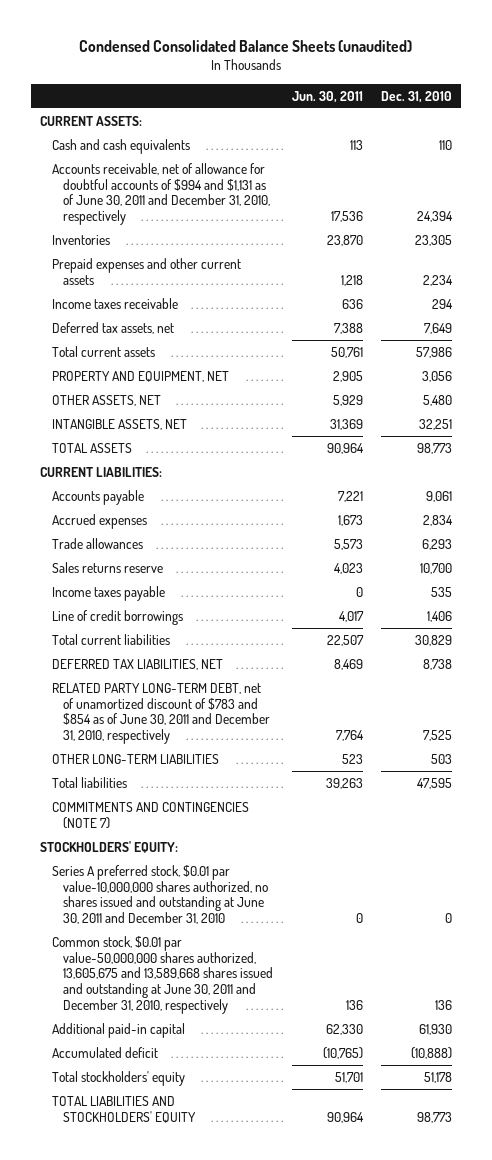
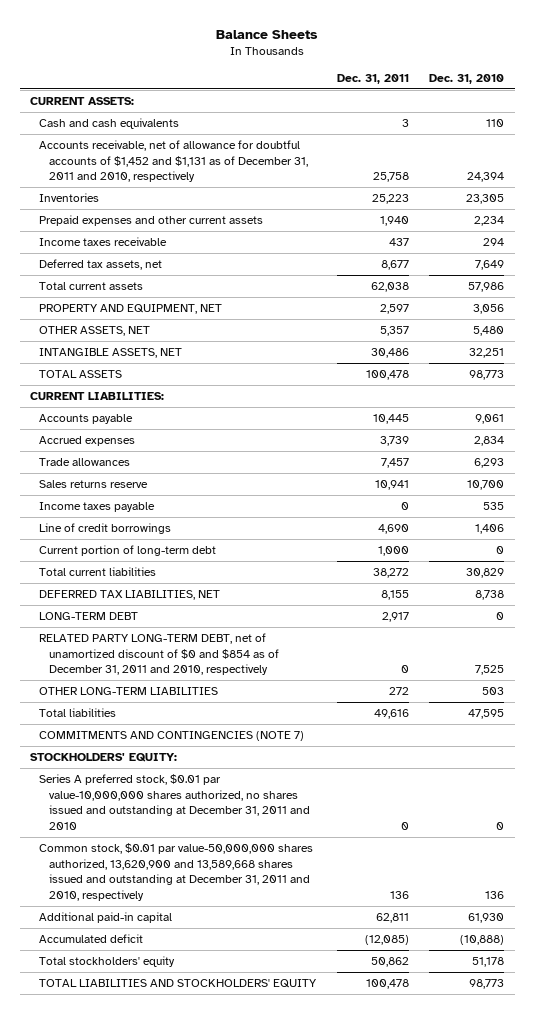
[79,40,413,53] Condensed Consolidated Balance Sheets (unaudited) -> [216,29,319,39] Balance Sheets
[291,90,363,103] Jun. 30, 2011 -> none
none -> [336,74,409,85] Dec. 31, 2011
[51,162,271,225] Accounts receivable, net of allowance for doubtful accounts of $994 and $1,131 as of June 30, 2011 and December 31, 2010, respectively -> [39,139,309,183] Accounts receivable, net of allowance for doubtful accounts of $1,452 and $1,131 as of December 31, 2011 and 2010, respectively
none -> [39,544,217,556] Current portion of long-term debt
none -> [39,611,139,620] LONG-TERM DEBT
[51,682,271,744] RELATED PARTY LONG-TERM DEBT, net of unamortized discount of $783 and $854 as of June 30, 2011 and December 31, 2010, respectively -> [39,632,280,676] RELATED PARTY LONG-TERM DEBT, net of unamortized discount of $0 and $854 as of December 31, 2011 and 2010, respectively
[51,864,269,924] Series A preferred stock, $0.01 par value-10,000,000 shares authorized, no shares issued and outstanding at June 30, 2011 and December 31, 2010 -> [39,773,311,830] Series A preferred stock, $0.01 par value-10,000,000 shares authorized, no shares issued and outstanding at December 31, 2011 and 2010
[51,935,274,1014] Common stock, $0.01 par value-50,000,000 shares authorized, 13,605,675 and 13,589,668 shares issued and outstanding at June 30, 2011 and December 31, 2010, respectively -> [39,842,314,901] Common stock, $0.01 par value-50,000,000 shares authorized, 13,620,900 and 13,589,668 shares issued and outstanding at December 31, 2011 and 2010, respectively

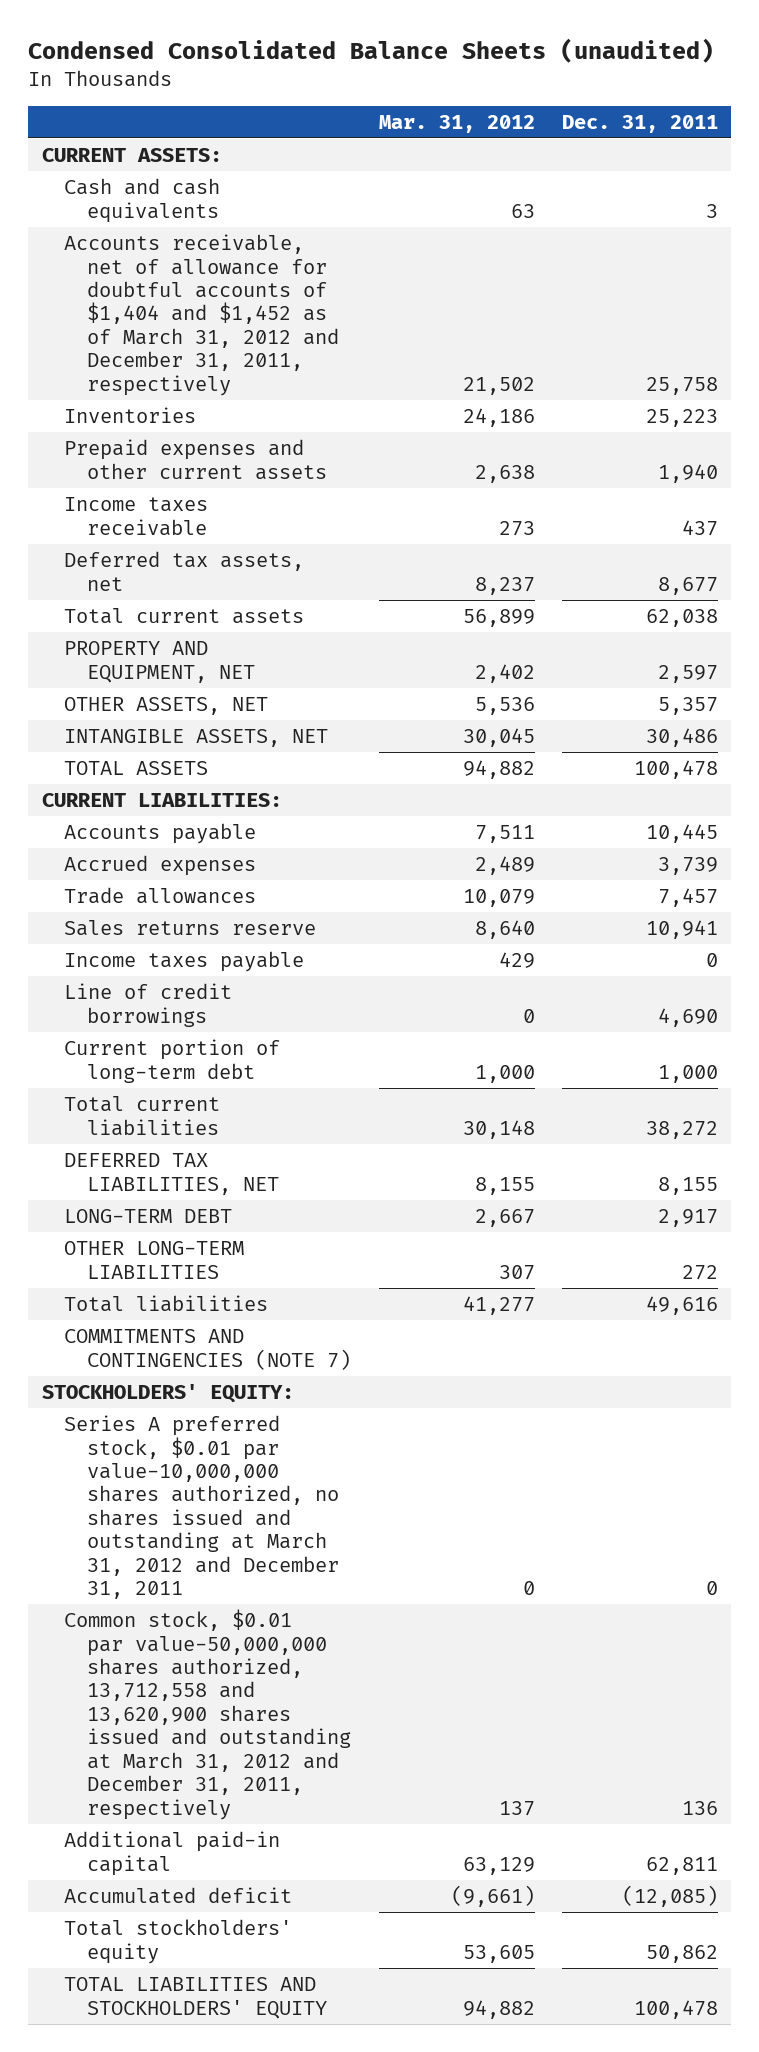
[216,29,319,39] Balance Sheets -> [27,37,714,63] Condensed Consolidated Balance Sheets (unaudited)
[429,74,505,85] Dec. 31, 2010 -> none
none -> [378,114,535,133] Mar. 31, 2012
[39,139,309,183] Accounts receivable, net of allowance for doubtful accounts of $1,452 and $1,131 as of December 31, 2011 and 2010, respectively -> [64,234,340,396] Accounts receivable, net of allowance for doubtful accounts of $1,404 and $1,452 as of March 31, 2012 and December 31, 2011, respectively
[39,632,280,676] RELATED PARTY LONG-TERM DEBT, net of unamortized discount of $0 and $854 as of December 31, 2011 and 2010, respectively -> none
[39,773,311,830] Series A preferred stock, $0.01 par value-10,000,000 shares authorized, no shares issued and outstanding at December 31, 2011 and 2010 -> [64,1415,340,1600] Series A preferred stock, $0.01 par value-10,000,000 shares authorized, no shares issued and outstanding at March 31, 2012 and December 31, 2011
[39,842,314,901] Common stock, $0.01 par value-50,000,000 shares authorized, 13,620,900 and 13,589,668 shares issued and outstanding at December 31, 2011 and 2010, respectively -> [64,1609,352,1820] Common stock, $0.01 par value-50,000,000 shares authorized, 13,712,558 and 13,620,900 shares issued and outstanding at March 31, 2012 and December 31, 2011, respectively

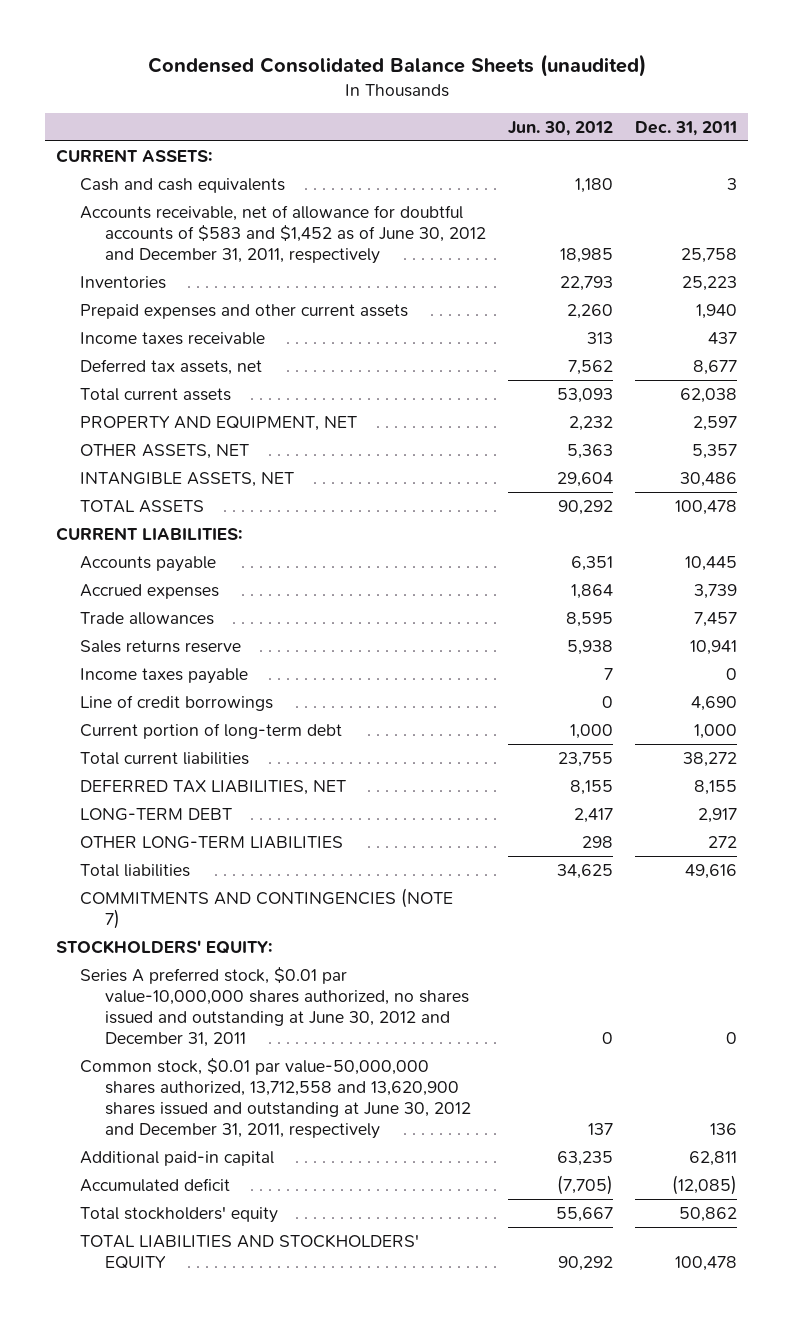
[378,114,535,133] Mar. 31, 2012 -> none
none -> [508,121,614,137] Jun. 30, 2012
[64,234,340,396] Accounts receivable, net of allowance for doubtful accounts of $1,404 and $1,452 as of March 31, 2012 and December 31, 2011, respectively -> [80,204,487,265] Accounts receivable, net of allowance for doubtful accounts of $583 and $1,452 as of June 30, 2012 and December 31, 2011, respectively
[64,1415,340,1600] Series A preferred stock, $0.01 par value-10,000,000 shares authorized, no shares issued and outstanding at March 31, 2012 and December 31, 2011 -> [80,966,470,1048] Series A preferred stock, $0.01 par value-10,000,000 shares authorized, no shares issued and outstanding at June 30, 2012 and December 31, 2011
[64,1609,352,1820] Common stock, $0.01 par value-50,000,000 shares authorized, 13,712,558 and 13,620,900 shares issued and outstanding at March 31, 2012 and December 31, 2011, respectively -> [80,1057,472,1140] Common stock, $0.01 par value-50,000,000 shares authorized, 13,712,558 and 13,620,900 shares issued and outstanding at June 30, 2012 and December 31, 2011, respectively

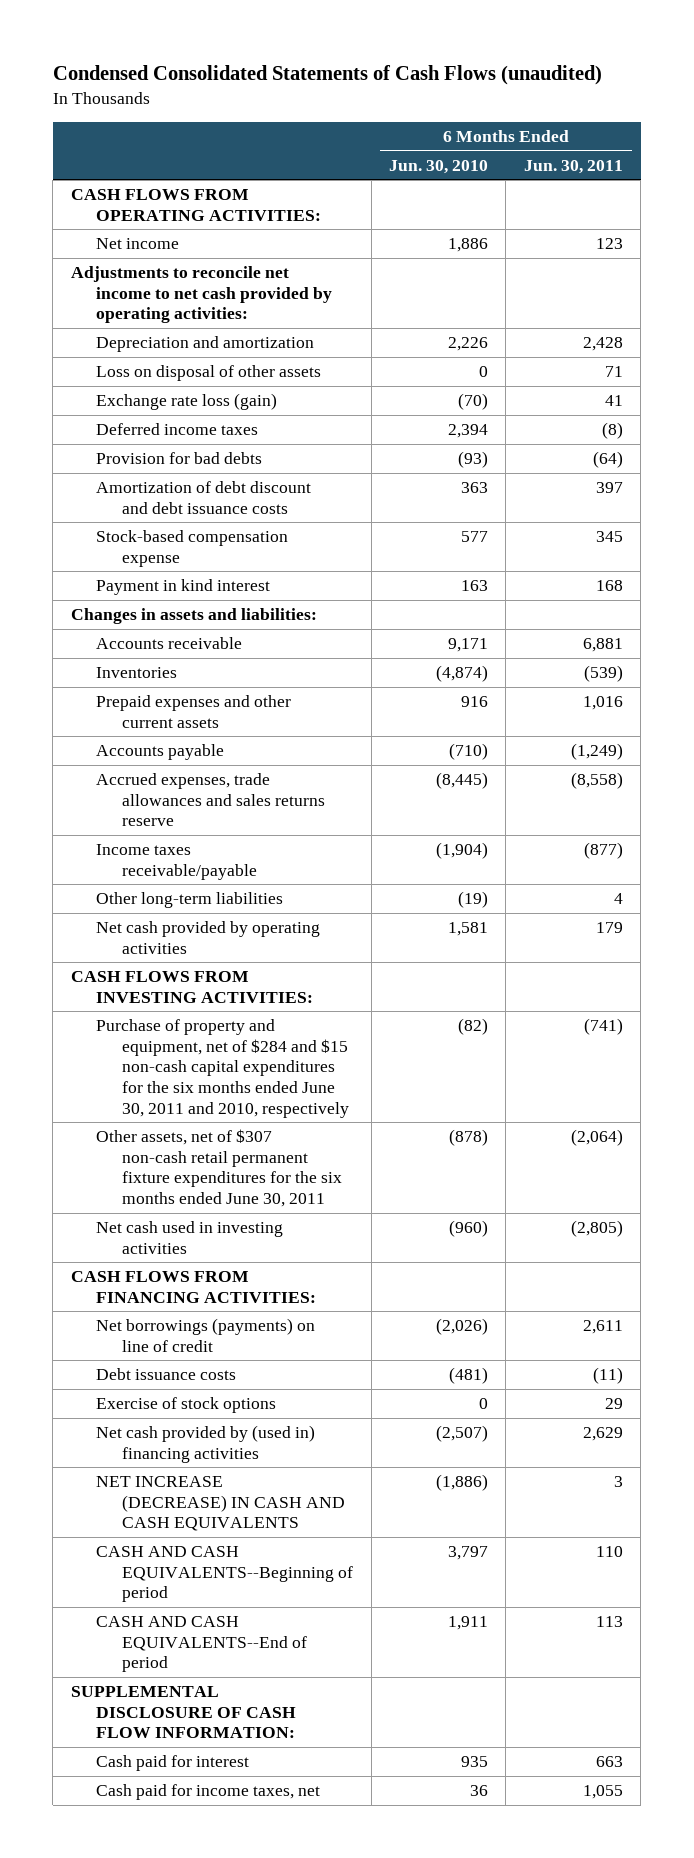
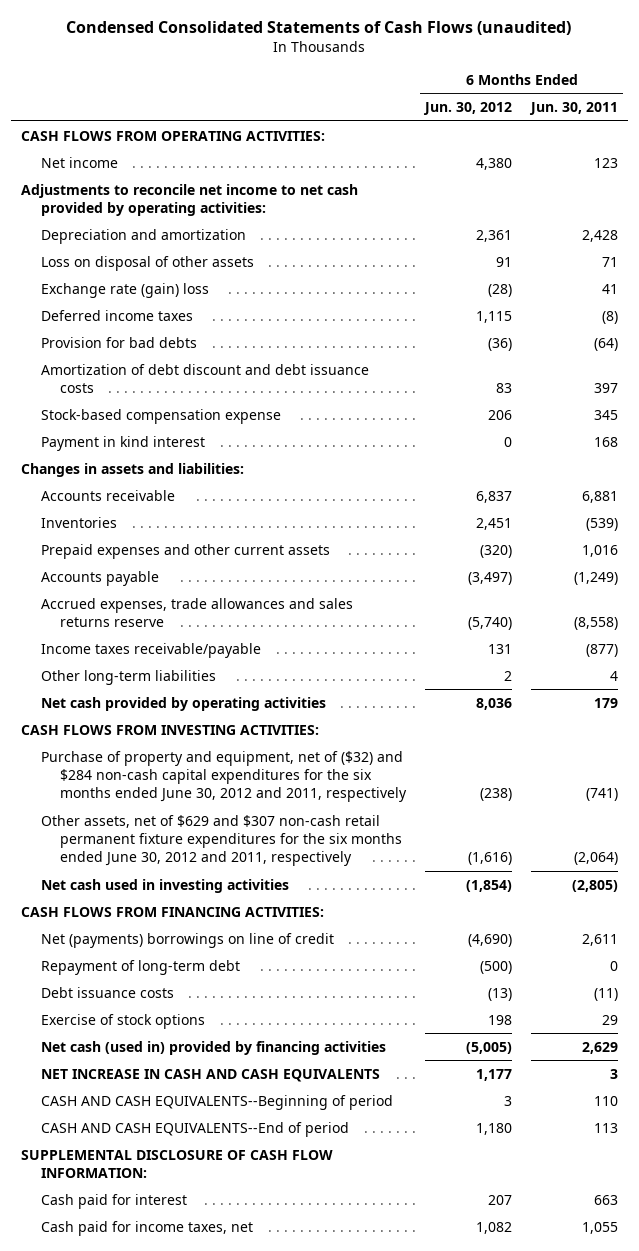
[389,159,489,174] Jun. 30, 2010 -> none
none -> [423,102,513,116] Jun. 30, 2012
[96,393,278,411] Exchange rate loss (gain) -> [40,282,209,298] Exchange rate (gain) loss
[96,1019,350,1118] Purchase of property and equipment, net of $284 and $15 non-cash capital expenditures for the six months ended June 30, 2011 and 2010, respectively -> [40,750,408,802] Purchase of property and equipment, net of ($32) and $284 non-cash capital expenditures for the six months ended June 30, 2012 and 2011, respectively
[96,1129,343,1208] Other assets, net of $307 non-cash retail permanent fixture expenditures for the six months ended June 30, 2011 -> [40,814,403,866] Other assets, net of $629 and $307 non-cash retail permanent fixture expenditures for the six months ended June 30, 2012 and 2011, respectively
[96,1318,316,1352] Net borrowings (payments) on line of credit -> [40,932,334,948] Net (payments) borrowings on line of credit
none -> [40,959,240,975] Repayment of long-term debt
[96,1425,316,1463] Net cash provided by (used in) financing activities -> [40,1040,386,1055] Net cash (used in) provided by financing activities
[96,1476,346,1532] NET INCREASE (DECREASE) IN CASH AND CASH EQUIVALENTS -> [40,1068,380,1082] NET INCREASE IN CASH AND CASH EQUIVALENTS

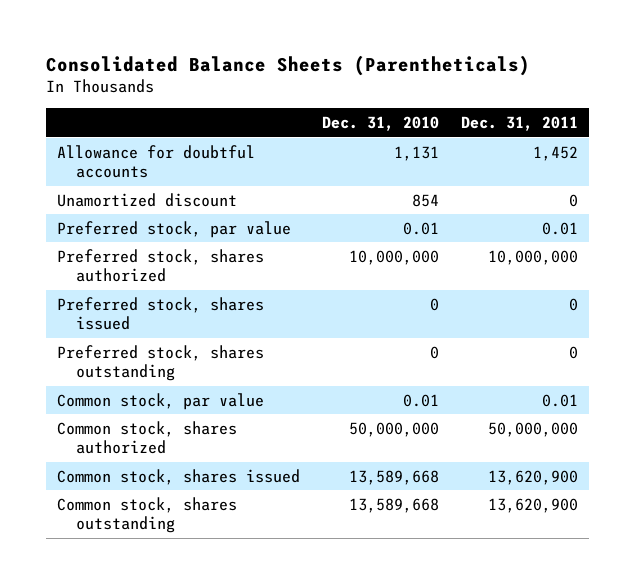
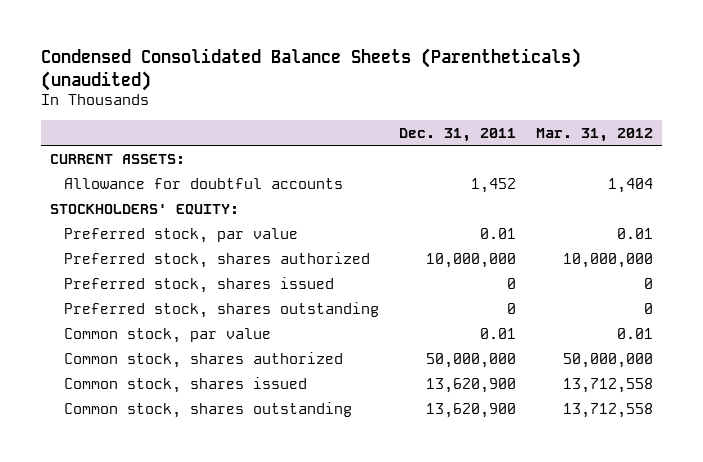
[46,54,531,76] Consolidated Balance Sheets (Parentheticals) -> [40,48,581,91] Condensed Consolidated Balance Sheets (Parentheticals) (unaudited)
[322,116,440,132] Dec. 31, 2010 -> none
none -> [535,127,653,142] Mar. 31, 2012
none -> [50,153,186,164] CURRENT ASSETS:
[57,192,238,207] Unamortized discount -> none
none -> [50,203,240,215] STOCKHOLDERS' EQUITY:

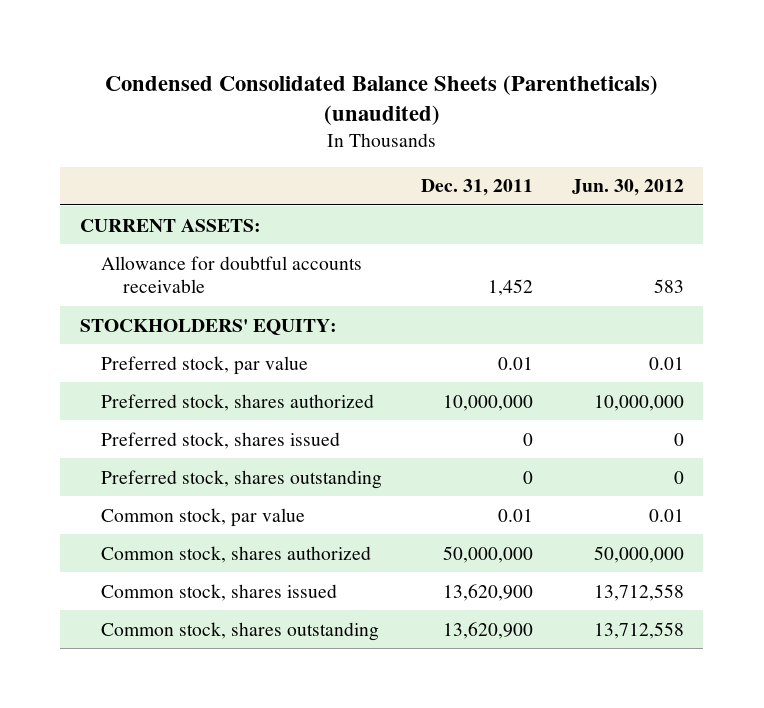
[535,127,653,142] Mar. 31, 2012 -> none
none -> [571,179,684,197] Jun. 30, 2012
[64,177,344,189] Allowance for doubtful accounts -> [101,255,363,294] Allowance for doubtful accounts receivable

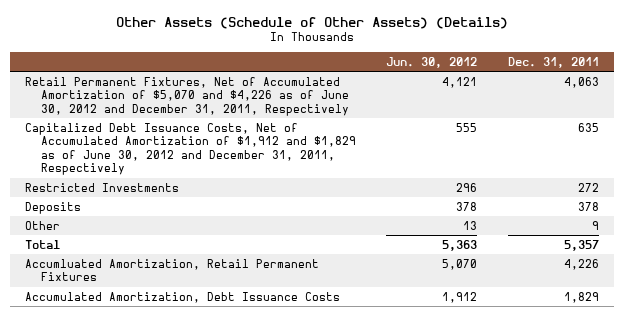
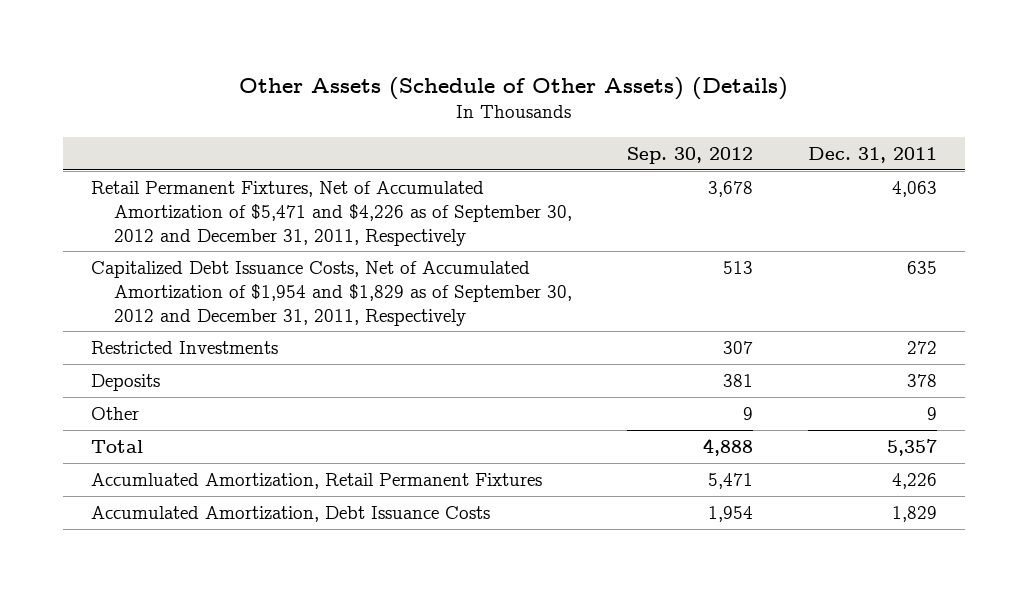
[386,57,478,69] Jun. 30, 2012 -> none
none -> [627,147,754,165] Sep. 30, 2012
[24,76,350,116] Retail Permanent Fixtures, Net of Accumulated Amortization of $5,070 and $4,226 as of June 30, 2012 and December 31, 2011, Respectively -> [90,180,573,246] Retail Permanent Fixtures, Net of Accumulated Amortization of $5,471 and $4,226 as of September 30, 2012 and December 31, 2011, Respectively
[24,122,357,176] Capitalized Debt Issuance Costs, Net of Accumulated Amortization of $1,912 and $1,829 as of June 30, 2012 and December 31, 2011, Respectively -> [90,260,573,326] Capitalized Debt Issuance Costs, Net of Accumulated Amortization of $1,954 and $1,829 as of September 30, 2012 and December 31, 2011, Respectively

